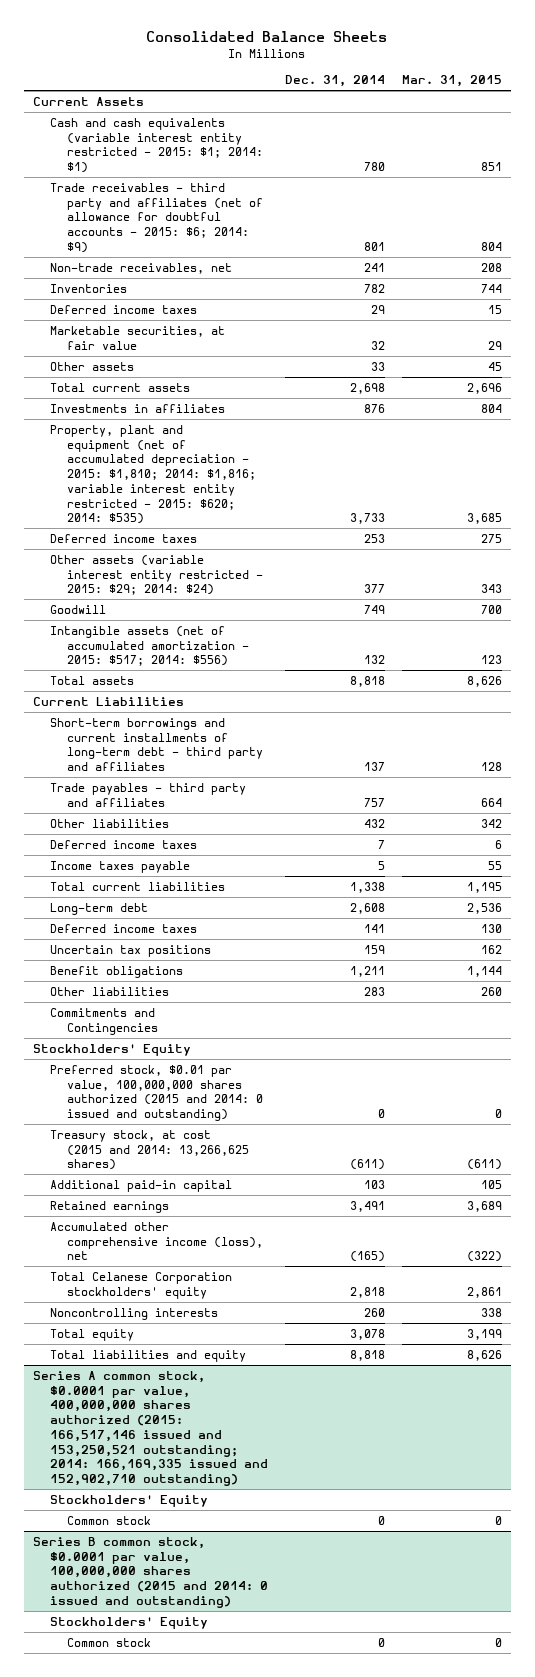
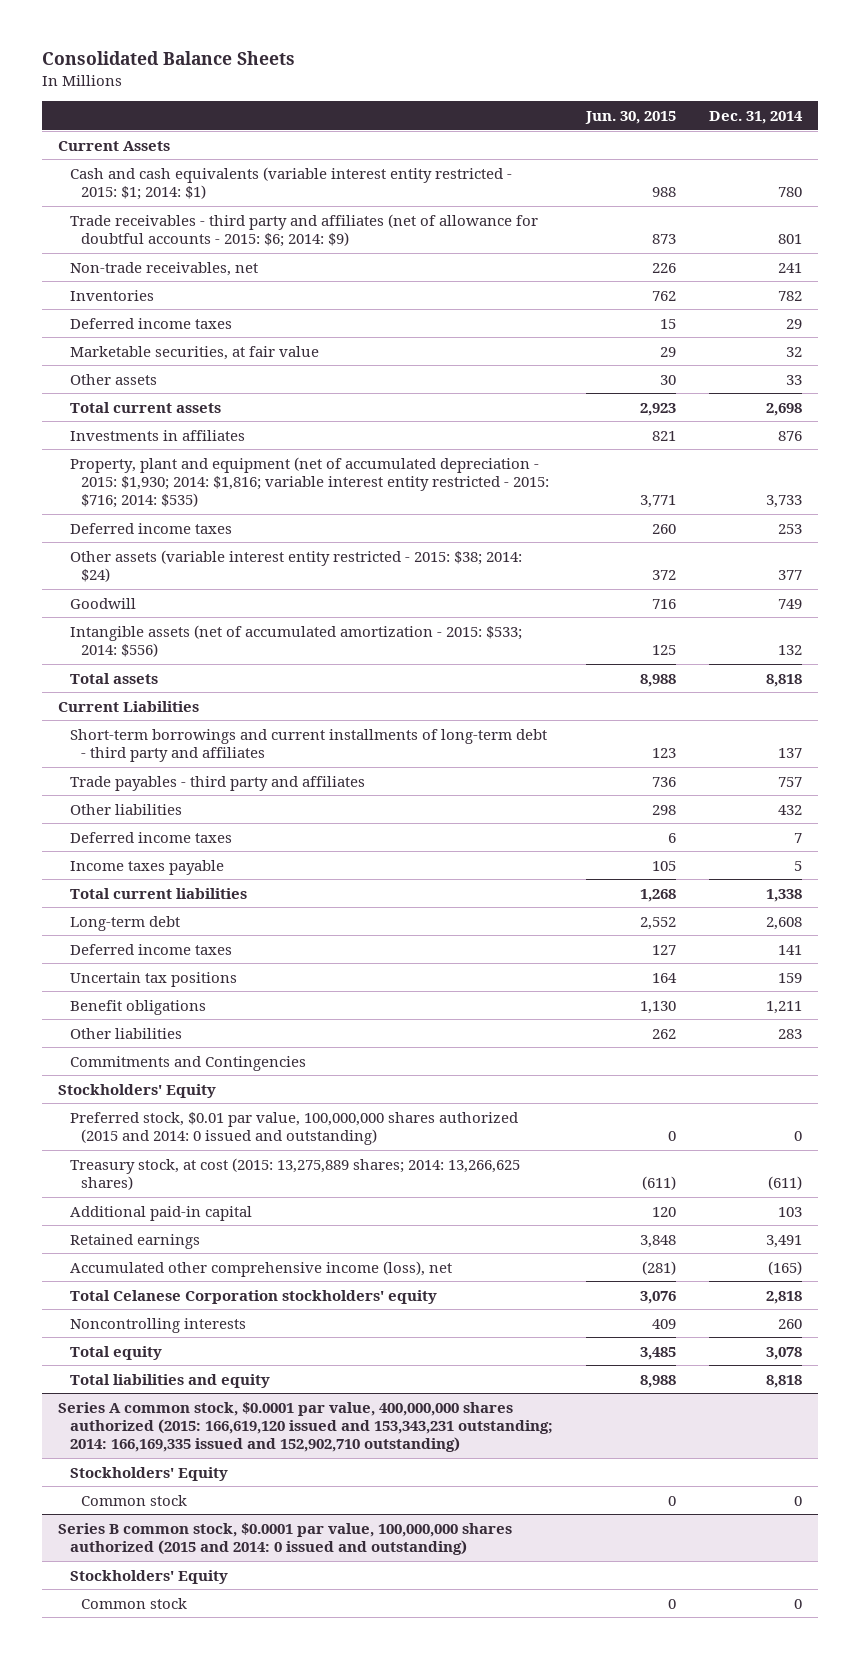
[402,75,503,88] Mar. 31, 2015 -> none
none -> [584,110,676,124] Jun. 30, 2015
[49,424,257,525] Property, plant and equipment (net of accumulated depreciation - 2015: $1,810; 2014: $1,816; variable interest entity restricted - 2015: $620; 2014: $535) -> [69,456,550,509] Property, plant and equipment (net of accumulated depreciation - 2015: $1,930; 2014: $1,816; variable interest entity restricted - 2015: $716; 2014: $535)
[49,554,264,596] Other assets (variable interest entity restricted - 2015: $29; 2014: $24) -> [69,549,522,582] Other assets (variable interest entity restricted - 2015: $38; 2014: $24)
[49,625,250,667] Intangible assets (net of accumulated amortization - 2015: $517; 2014: $556) -> [69,624,522,657] Intangible assets (net of accumulated amortization - 2015: $533; 2014: $556)
[49,1129,250,1171] Treasury stock, at cost (2015 and 2014: 13,266,625 shares) -> [69,1157,520,1190] Treasury stock, at cost (2015: 13,275,889 shares; 2014: 13,266,625 shares)
[32,1370,268,1487] Series A common stock, $0.0001 par value, 400,000,000 shares authorized (2015: 166,517,146 issued and 153,250,521 outstanding; 2014: 166,169,335 issued and 152,902,710 outstanding) -> [58,1401,553,1453] Series A common stock, $0.0001 par value, 400,000,000 shares authorized (2015: 166,619,120 issued and 153,343,231 outstanding; 2014: 166,169,335 issued and 152,902,710 outstanding)

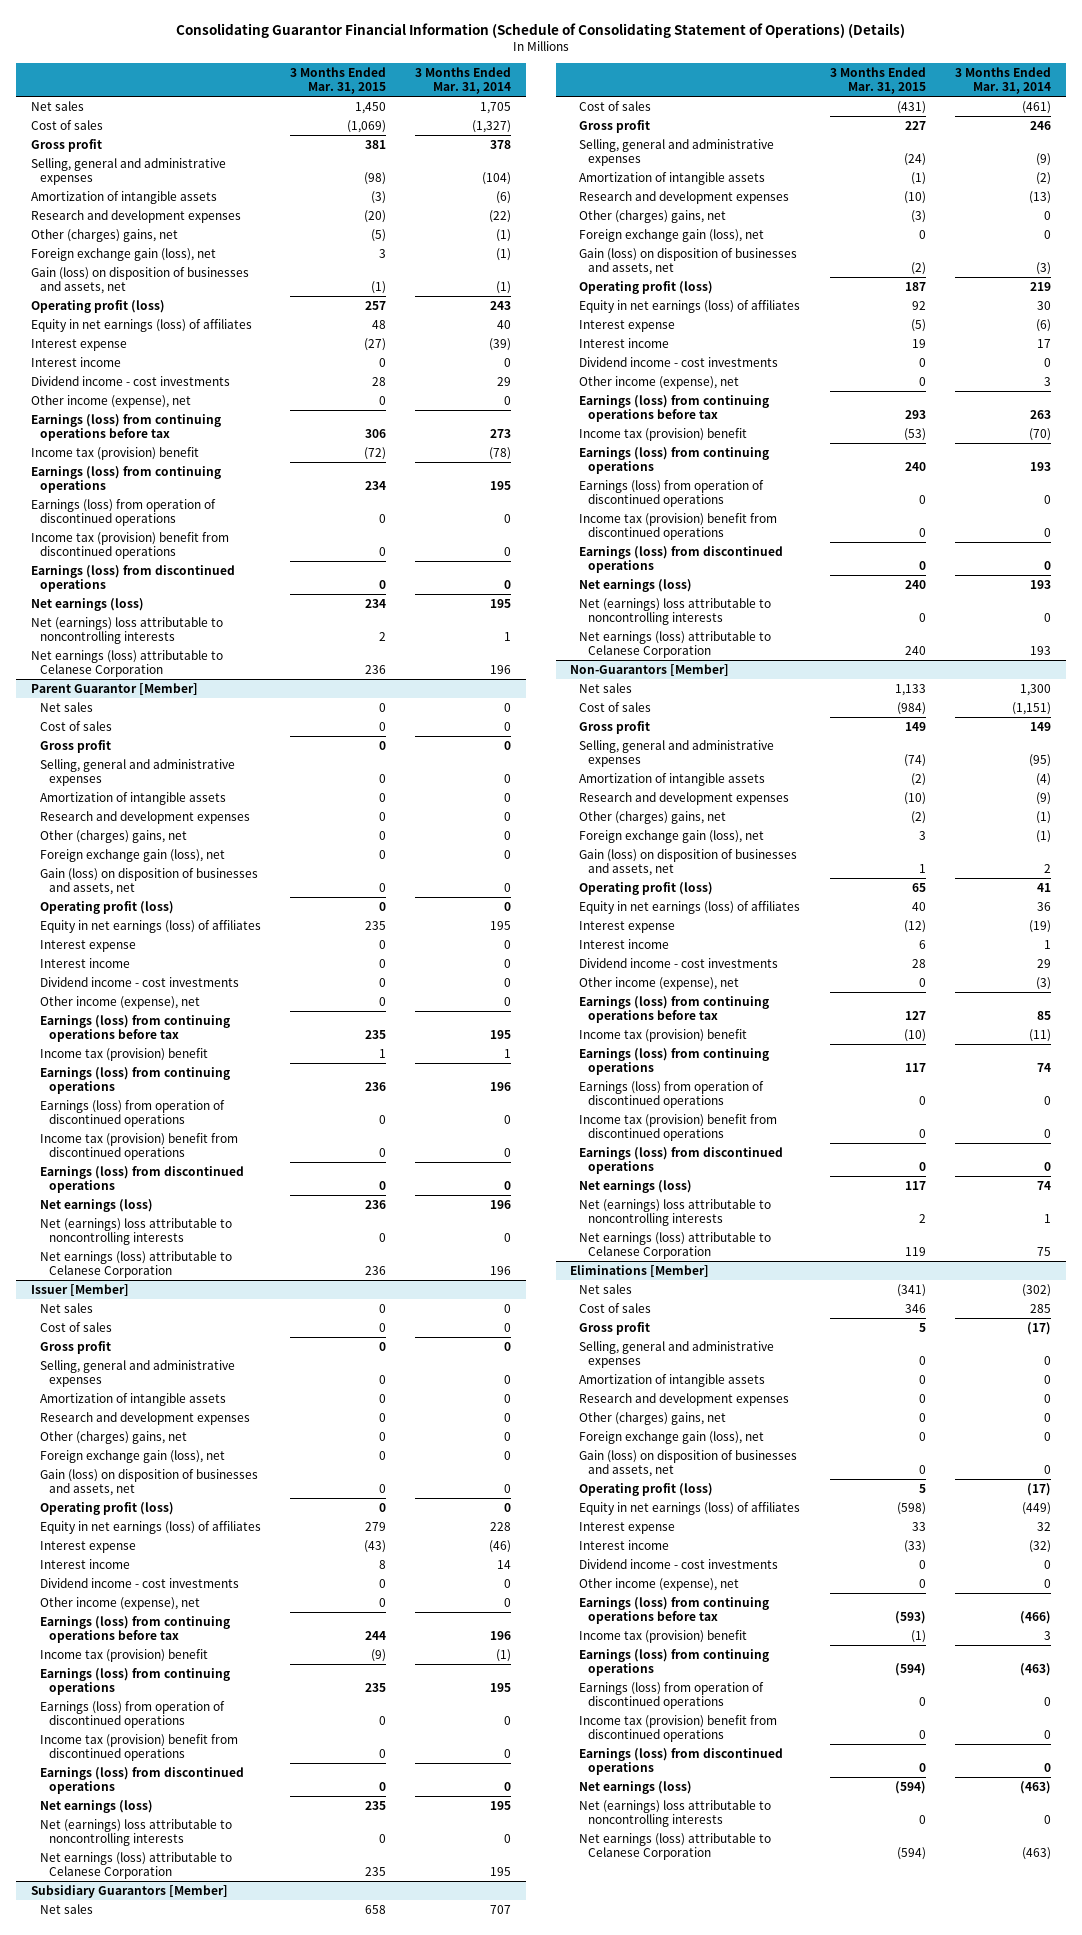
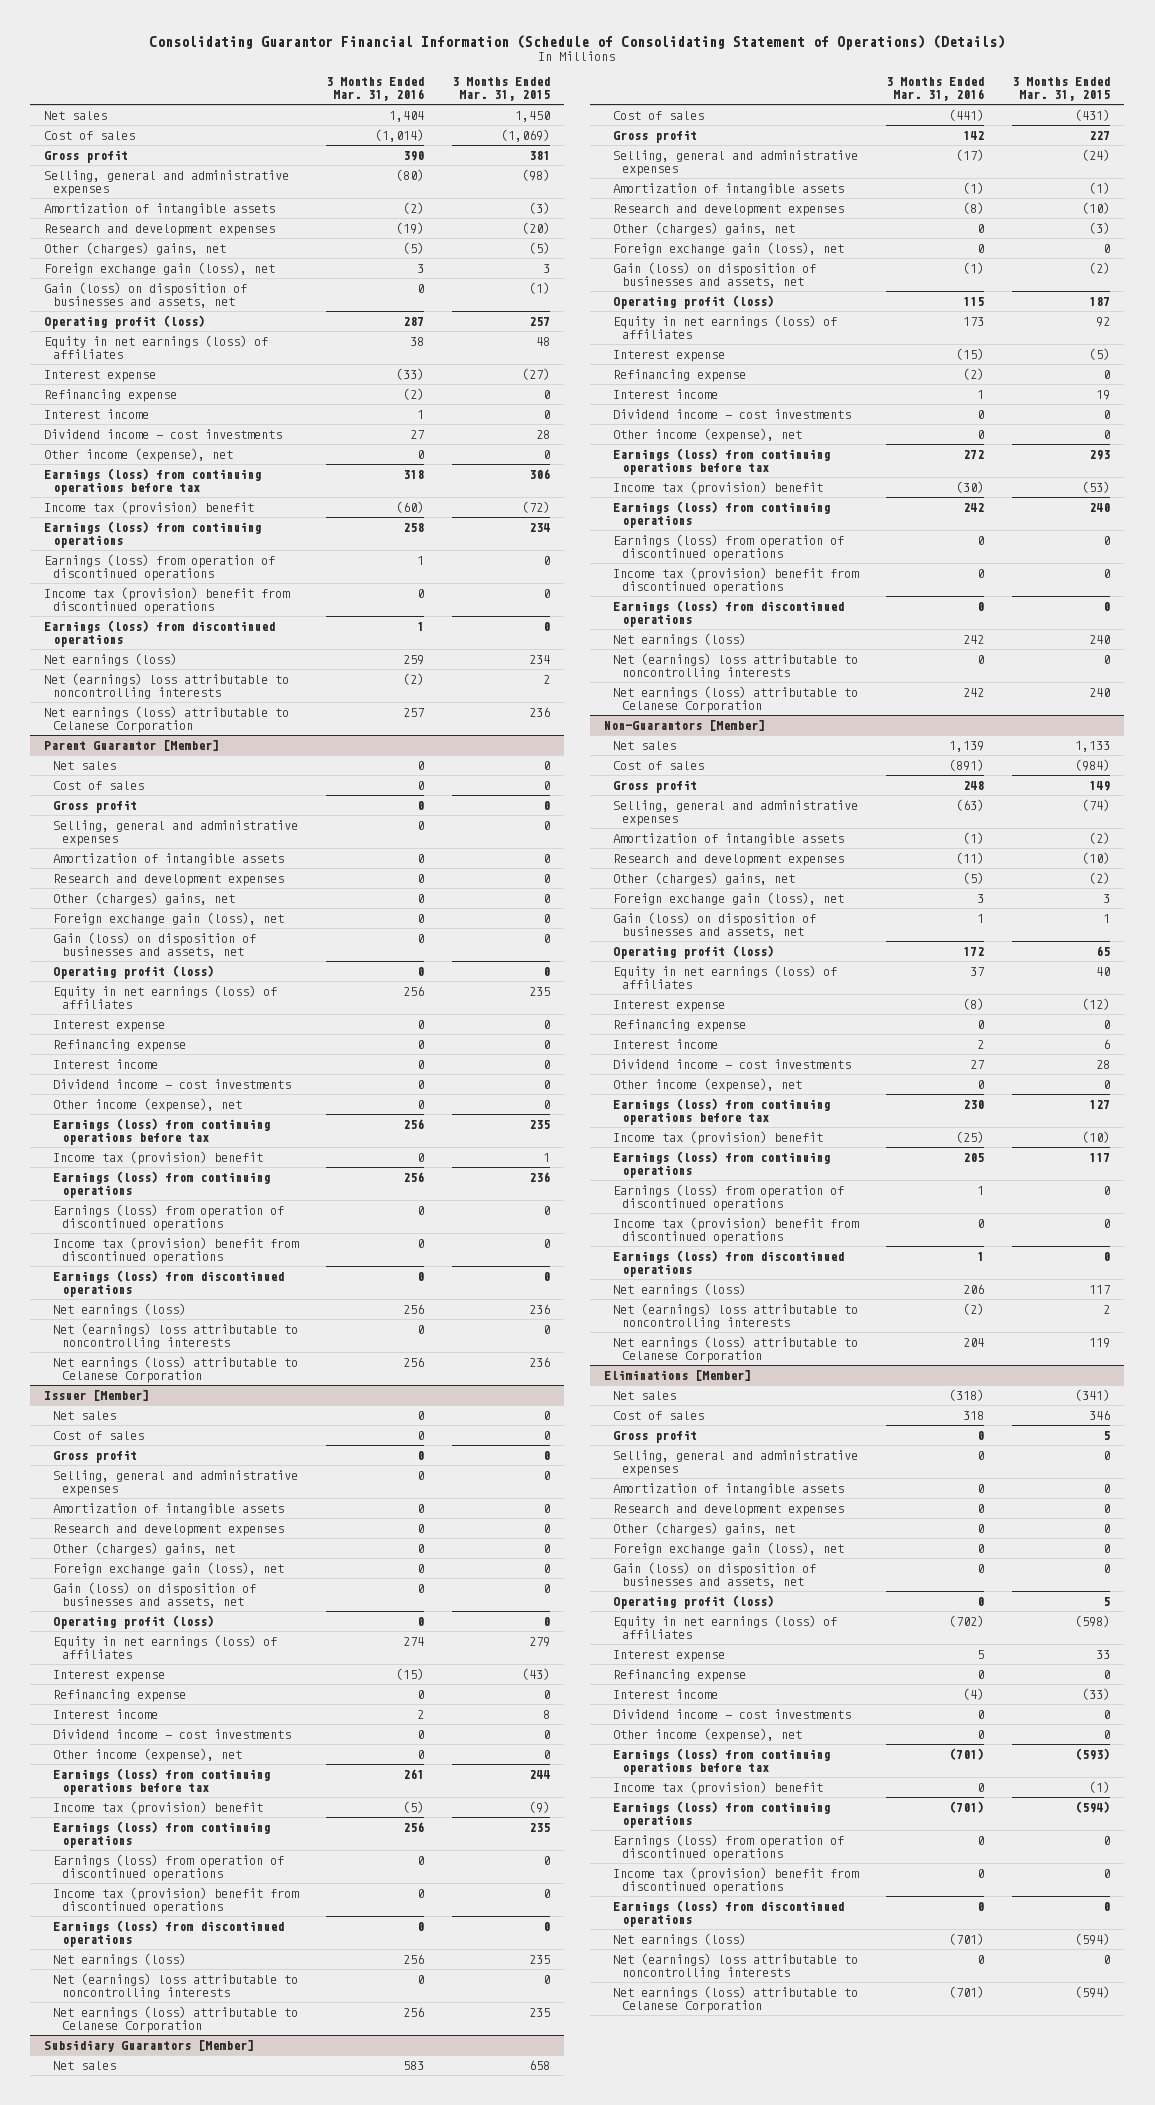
[415,66,512,94] 3 Months Ended Mar. 31, 2014 -> none
none -> [326,76,425,102] 3 Months Ended Mar. 31, 2016
none -> [44,388,178,402] Refinancing expense
none -> [53,1038,187,1052] Refinancing expense
none -> [53,1688,187,1702] Refinancing expense
none -> [613,368,747,382] Refinancing expense
none -> [613,1018,747,1032] Refinancing expense
none -> [613,1668,747,1682] Refinancing expense

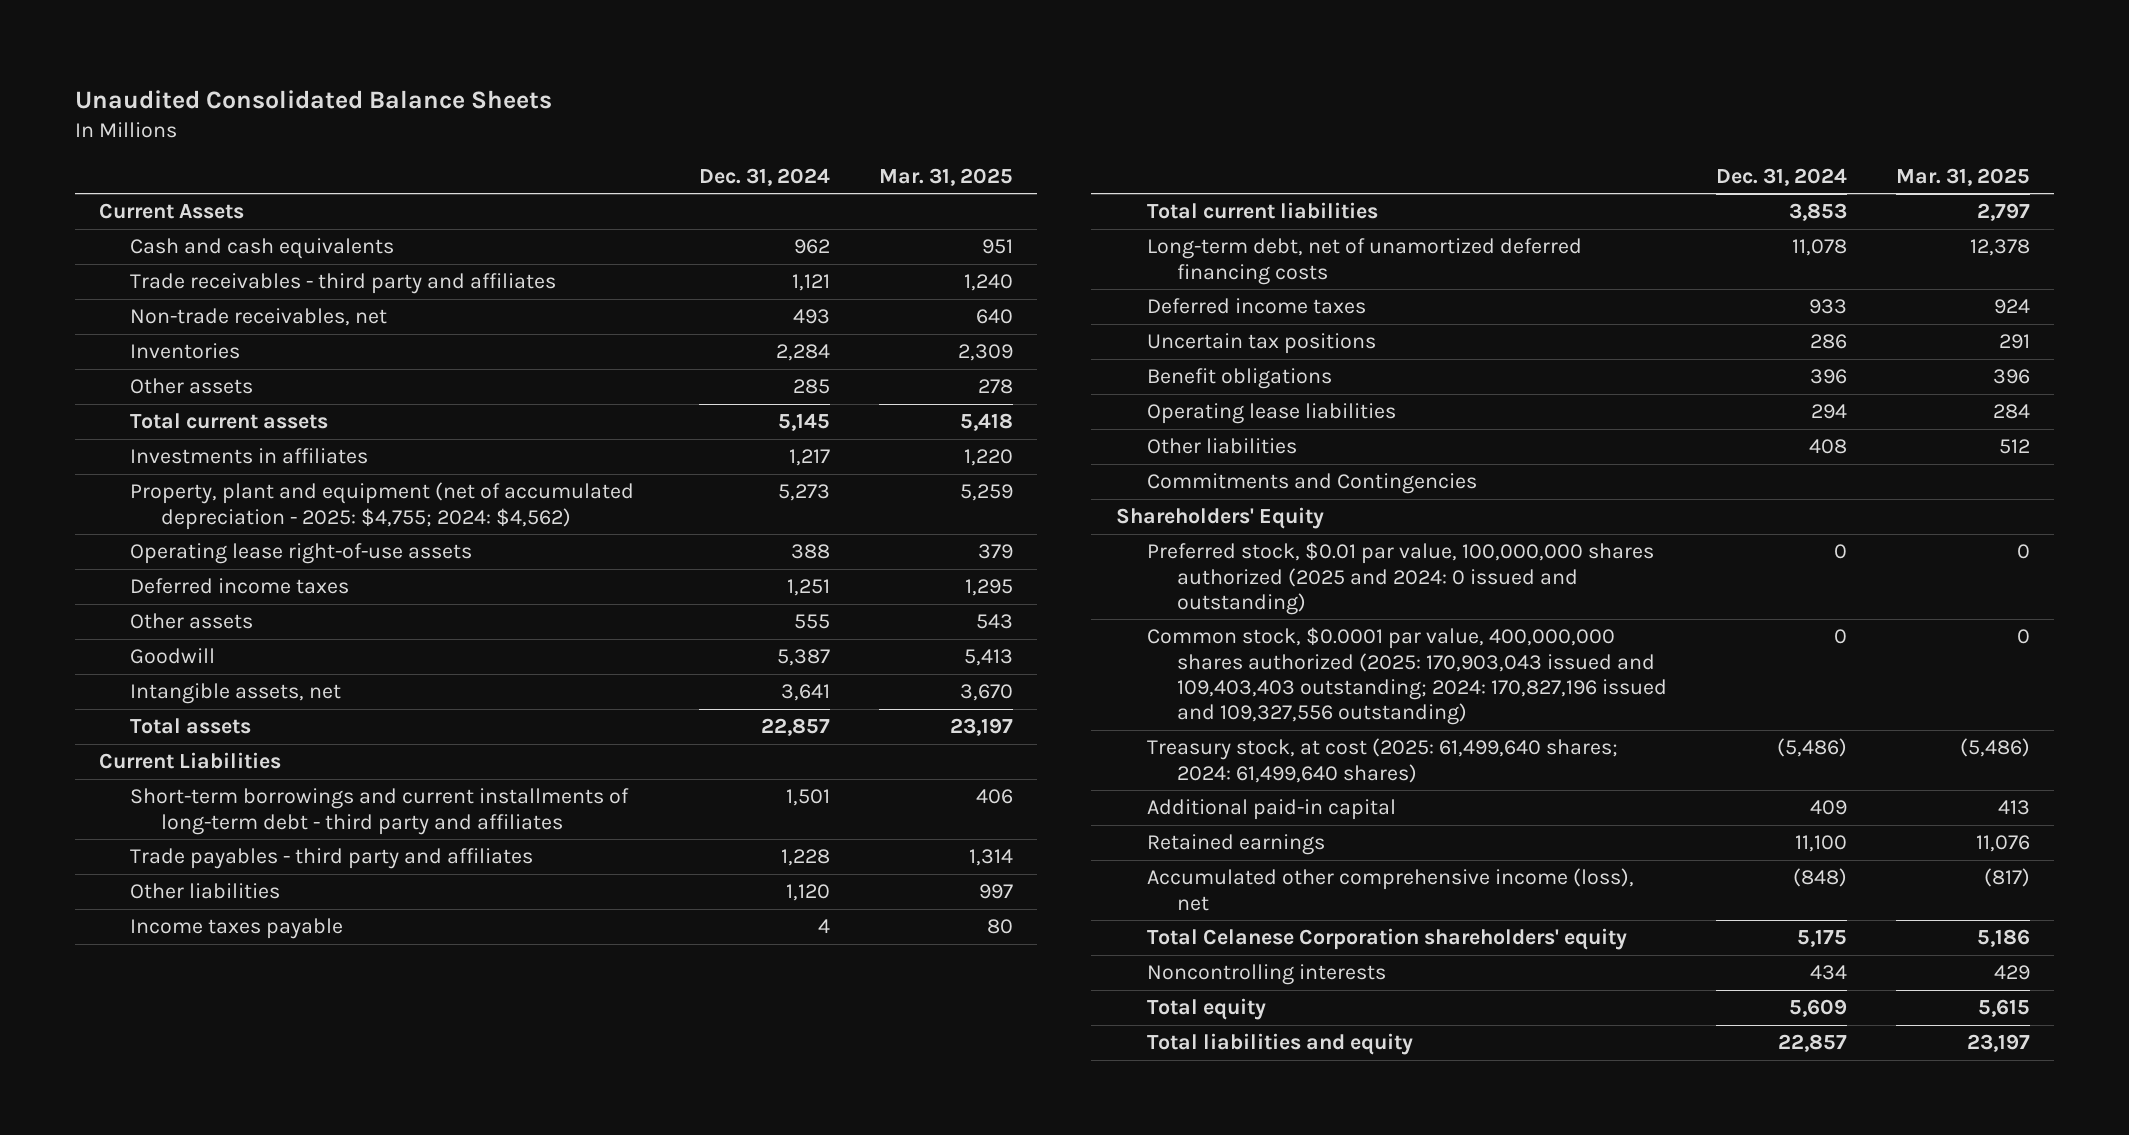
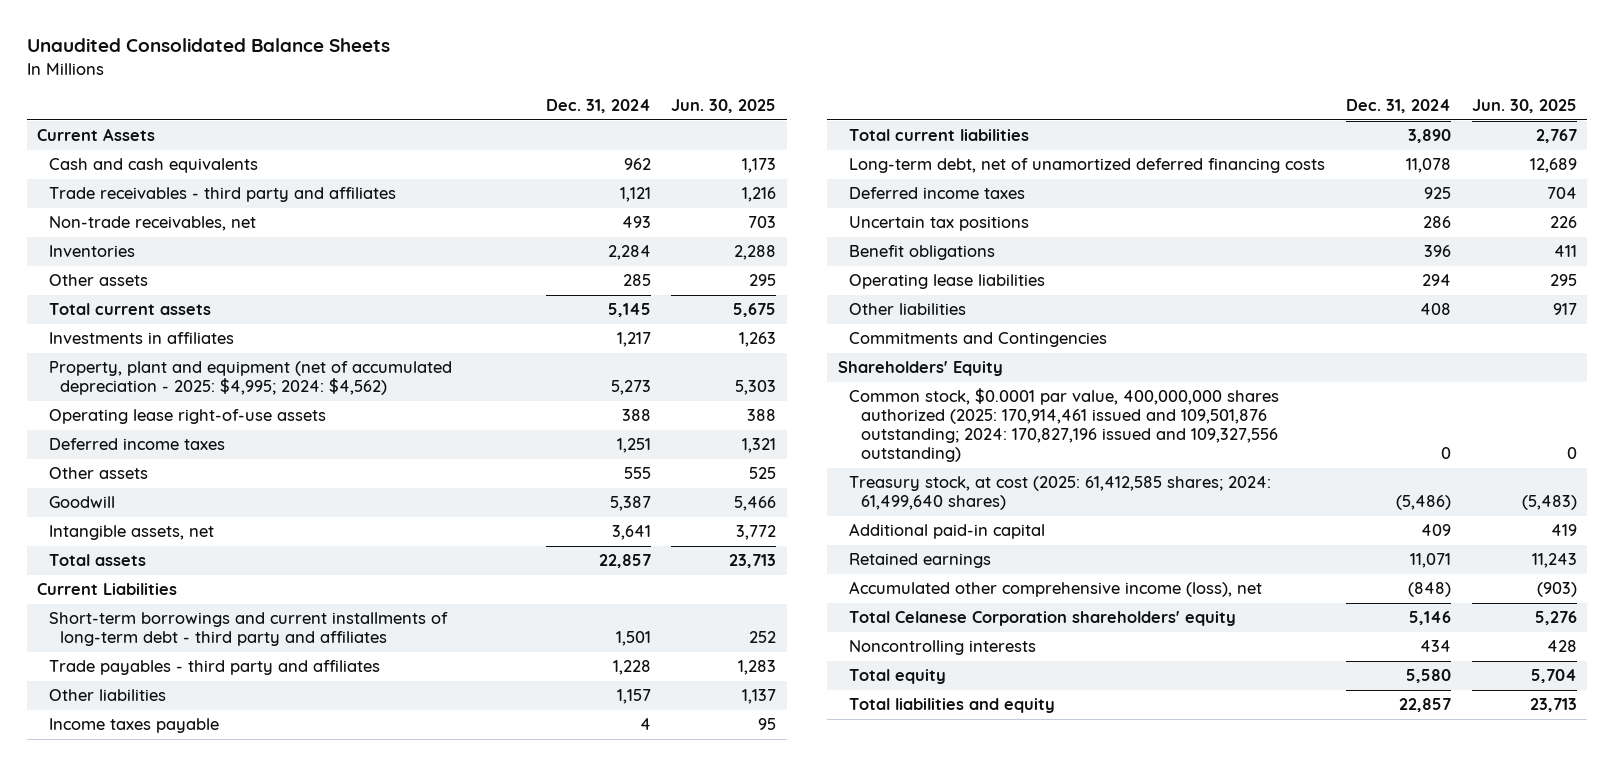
[879,167,1014,186] Mar. 31, 2025 -> none
none -> [671,99,777,114] Jun. 30, 2025
[129,482,634,530] Property, plant and equipment (net of accumulated depreciation - 2025: $4,755; 2024: $4,562) -> [48,361,452,396] Property, plant and equipment (net of accumulated depreciation - 2025: $4,995; 2024: $4,562)
[786,884,831,902] 1,120 -> [616,689,651,705] 1,157
[1789,203,1848,222] 3,853 -> [1407,129,1451,144] 3,890
[1809,299,1848,315] 933 -> [1423,187,1451,200] 925
[1146,542,1654,615] Preferred stock, $0.01 par value, 100,000,000 shares authorized (2025 and 2024: 0 issued and outstanding) -> none
[1146,627,1668,726] Common stock, $0.0001 par value, 400,000,000 shares authorized (2025: 170,903,043 issued and 109,403,403 outstanding; 2024: 170,827,196 issued and 109,327,556 outstanding) -> [849,388,1280,463] Common stock, $0.0001 par value, 400,000,000 shares authorized (2025: 170,914,461 issued and 109,501,876 outstanding; 2024: 170,827,196 issued and 109,327,556 outstanding)
[1146,738,1618,783] Treasury stock, at cost (2025: 61,499,640 shares; 2024: 61,499,640 shares) -> [849,476,1272,511] Treasury stock, at cost (2025: 61,412,585 shares; 2024: 61,499,640 shares)
[1795,835,1848,853] 11,100 -> [1409,553,1451,569] 11,071
[1797,929,1848,948] 5,175 -> [1408,611,1451,626] 5,146
[1789,999,1848,1018] 5,609 -> [1405,669,1451,684] 5,580

